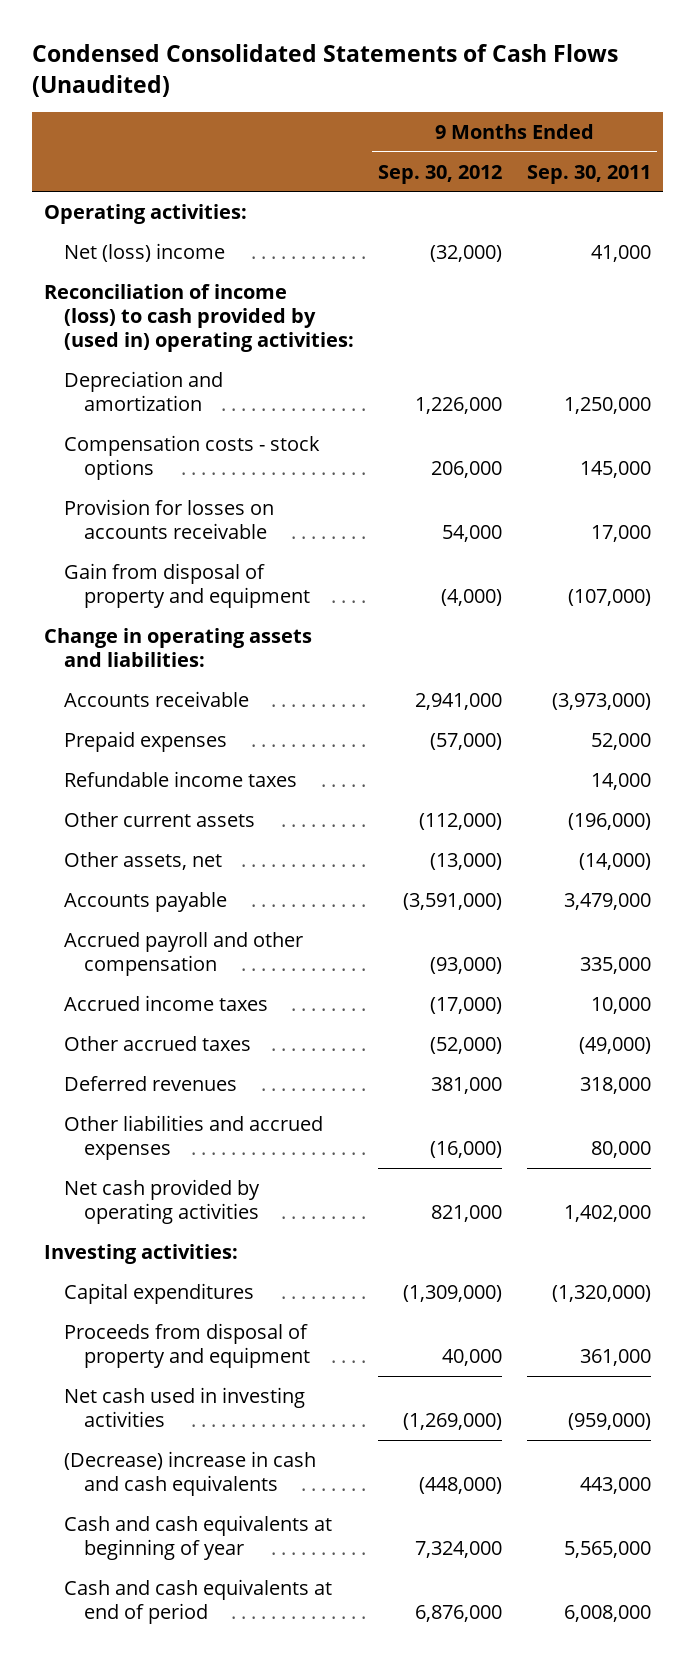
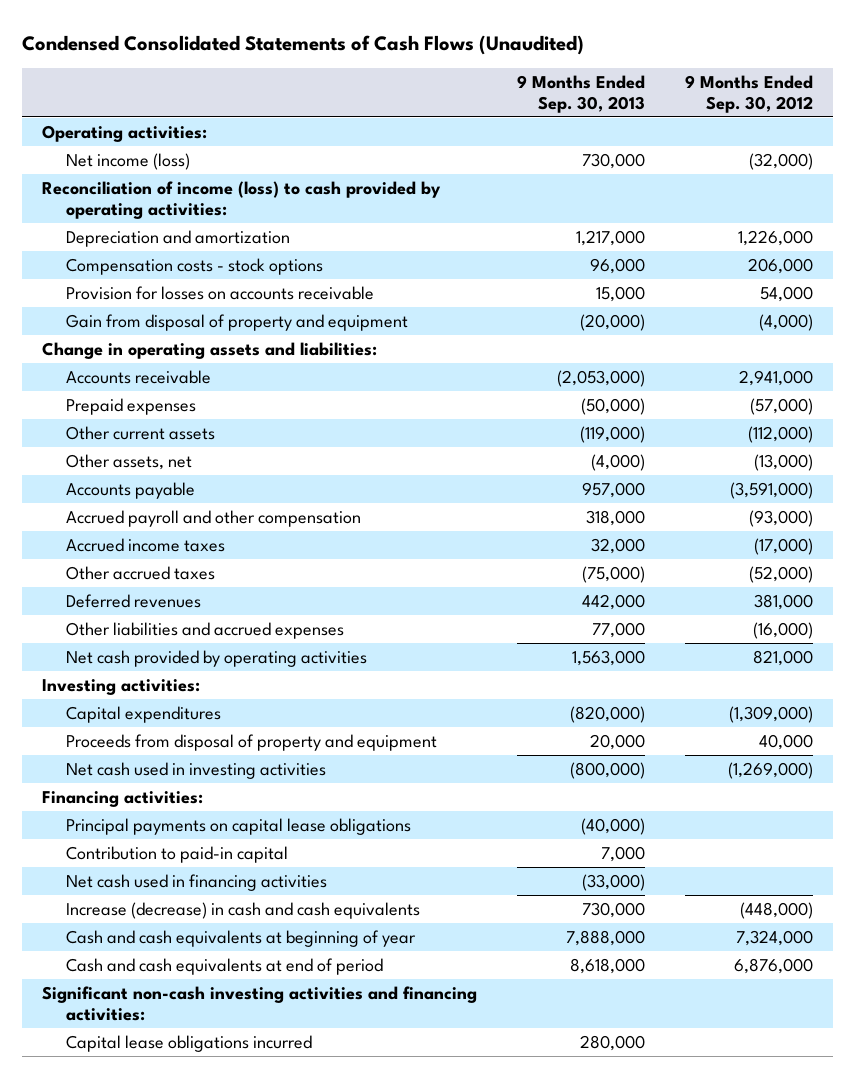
[526,164,651,184] Sep. 30, 2011 -> none
none -> [516,74,645,113] 9 Months Ended Sep. 30, 2013
[64,242,226,262] Net (loss) income -> [66,152,191,170] Net income (loss)
[44,283,355,353] Reconciliation of income (loss) to cash provided by (used in) operating activities: -> [42,180,442,219] Reconciliation of income (loss) to cash provided by operating activities:
[64,770,298,787] Refundable income taxes -> none
none -> [42,790,204,807] Financing activities:
none -> [66,817,412,835] Principal payments on capital lease obligations
none -> [66,845,289,863] Contribution to paid-in capital
none -> [66,873,328,891] Net cash used in financing activities
[64,1450,317,1496] (Decrease) increase in cash and cash equivalents -> [66,901,421,919] Increase (decrease) in cash and cash equivalents
none -> [42,985,478,1021] Significant non-cash investing activities and financing activities:
none -> [66,1034,313,1052] Capital lease obligations incurred

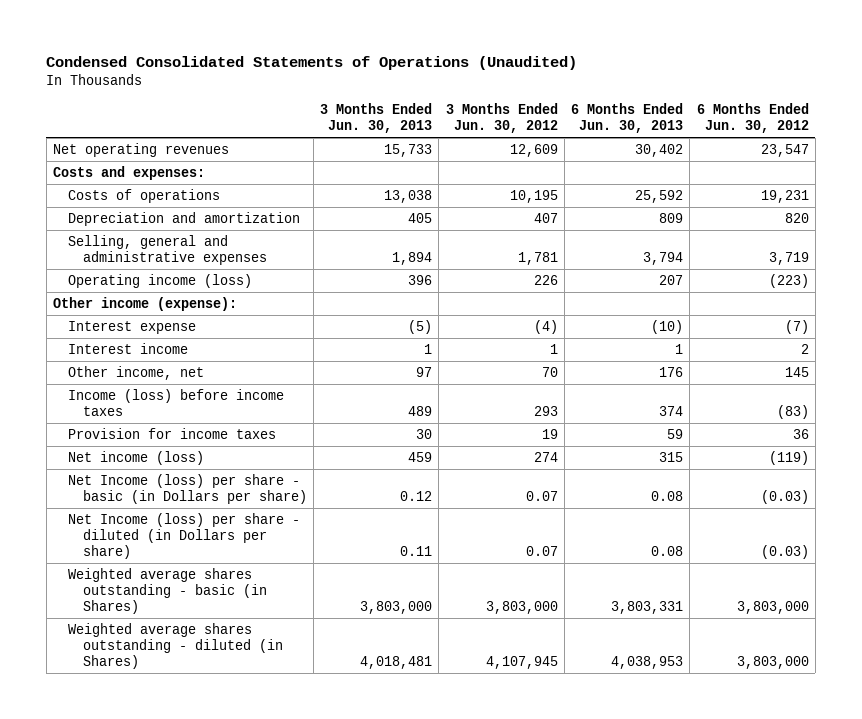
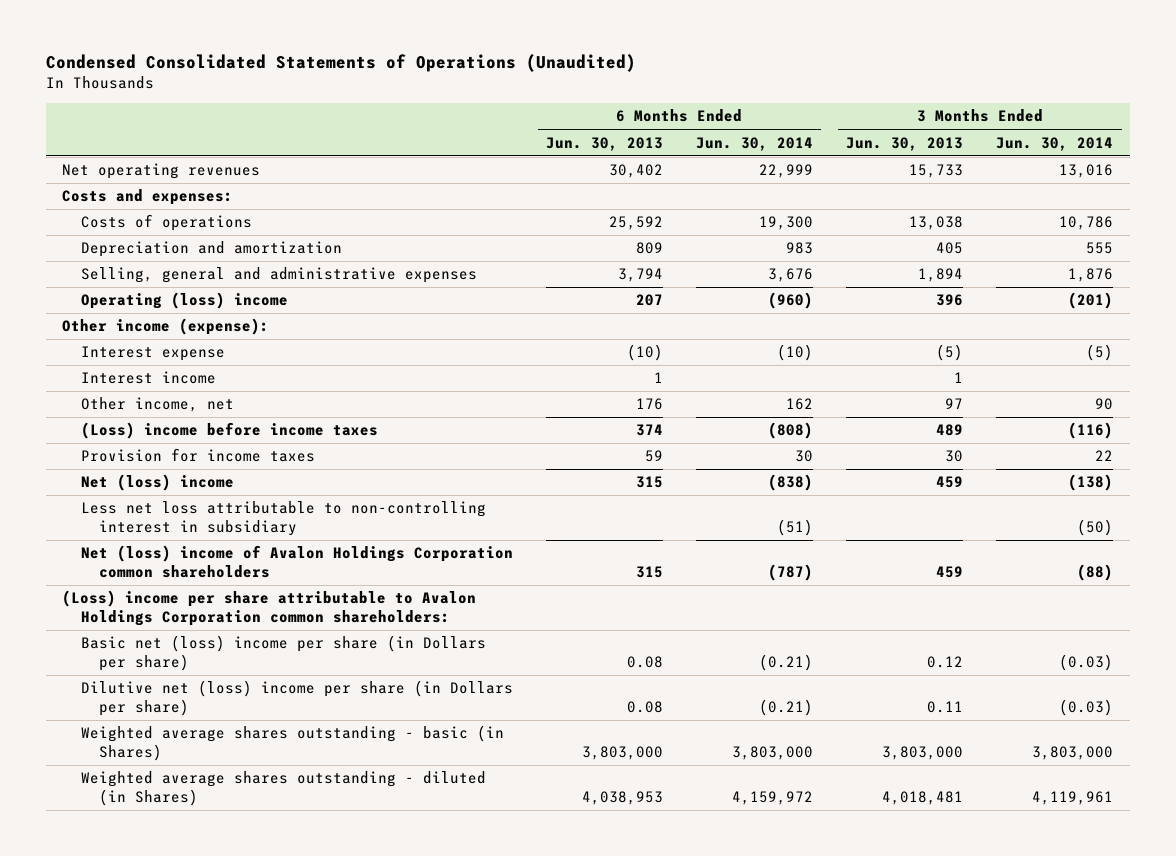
[445,103,558,134] 3 Months Ended Jun. 30, 2012 -> none
[696,103,809,134] 6 Months Ended Jun. 30, 2012 -> none
none -> [696,136,814,151] Jun. 30, 2014
none -> [996,136,1114,151] Jun. 30, 2014
[67,273,252,288] Operating income (loss) -> [80,292,288,310] Operating (loss) income
[67,388,284,416] Income (loss) before income taxes -> [80,422,378,440] (Loss) income before income taxes
[67,450,204,465] Net income (loss) -> [80,474,234,492] Net (loss) income
none -> [80,501,486,536] Less net loss attributable to non-controlling interest in subsidiary
none -> [80,545,513,578] Net (loss) income of Avalon Holdings Corporation common shareholders
none -> [62,590,477,626] (Loss) income per share attributable to Avalon Holdings Corporation common shareholders:
[67,473,307,504] Net Income (loss) per share - basic (in Dollars per share) -> [80,635,486,671] Basic net (loss) income per share (in Dollars per share)
[67,512,300,559] Net Income (loss) per share - diluted (in Dollars per share) -> [80,680,513,716] Dilutive net (loss) income per share (in Dollars per share)
[611,600,684,614] 3,803,331 -> [581,745,663,760] 3,803,000

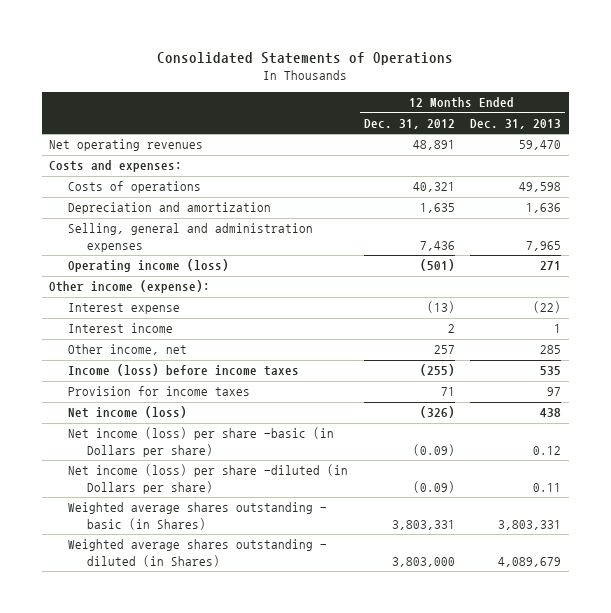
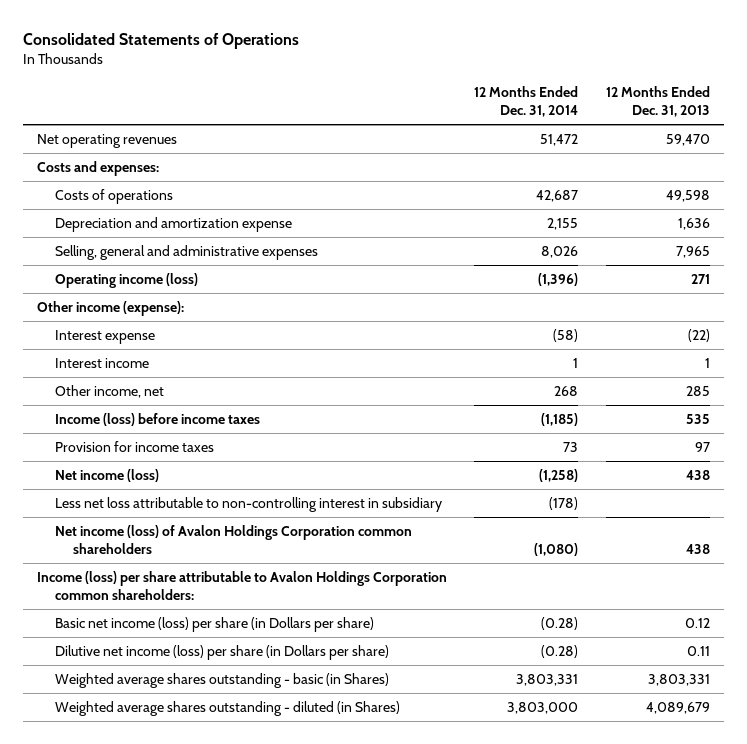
[363,119,455,130] Dec. 31, 2012 -> none
none -> [474,86,579,118] 12 Months Ended Dec. 31, 2014
[68,202,272,215] Depreciation and amortization -> [54,216,292,232] Depreciation and amortization expense
[68,223,314,252] Selling, general and administration expenses -> [54,244,318,260] Selling, general and administrative expenses
none -> [54,496,442,512] Less net loss attributable to non-controlling interest in subsidiary
none -> [54,524,412,555] Net income (loss) of Avalon Holdings Corporation common shareholders
none -> [36,570,447,601] Income (loss) per share attributable to Avalon Holdings Corporation common shareholders:
[68,427,335,457] Net income (loss) per share -basic (in Dollars per share) -> [54,616,374,632] Basic net income (loss) per share (in Dollars per share)
[68,464,349,494] Net income (loss) per share -diluted (in Dollars per share) -> [54,644,389,660] Dilutive net income (loss) per share (in Dollars per share)

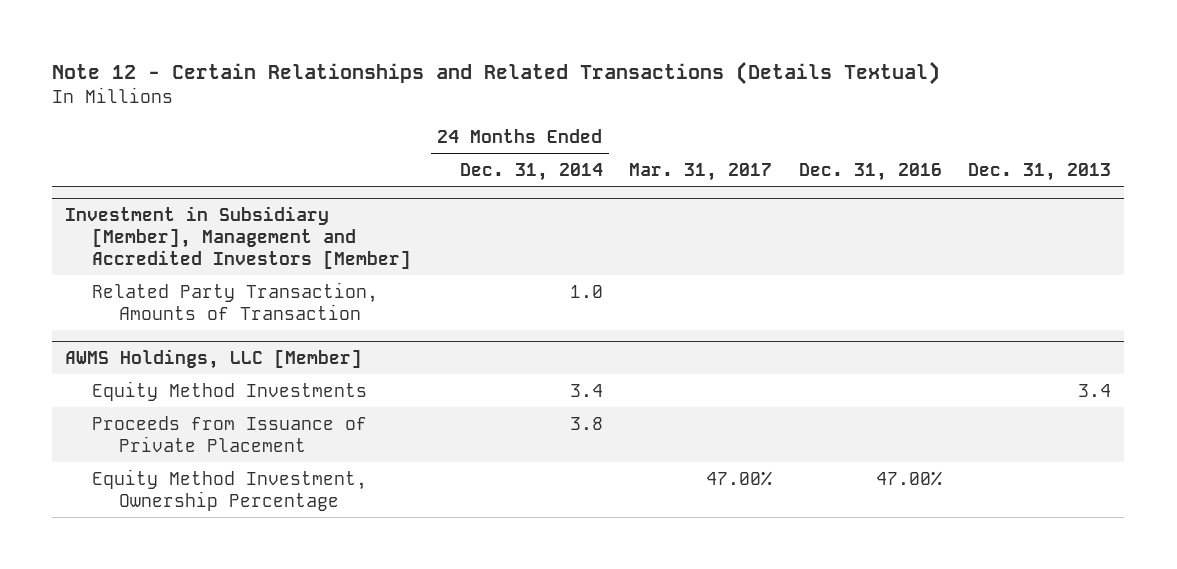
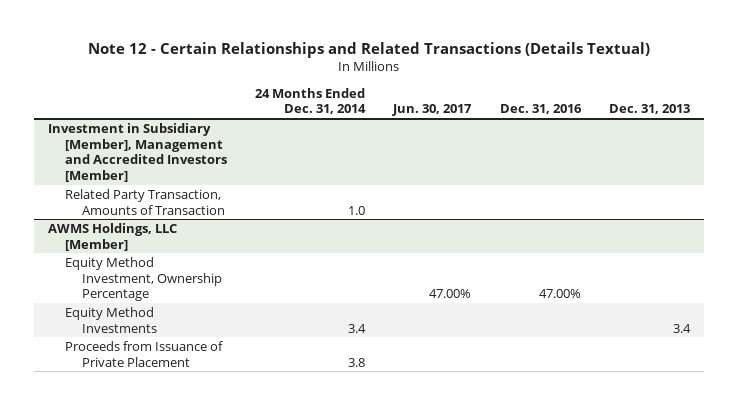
[629,162,773,181] Mar. 31, 2017 -> none
none -> [392,104,473,117] Jun. 30, 2017
[92,468,368,511] Equity Method Investment, Ownership Percentage -> [65,256,222,302] Equity Method Investment, Ownership Percentage

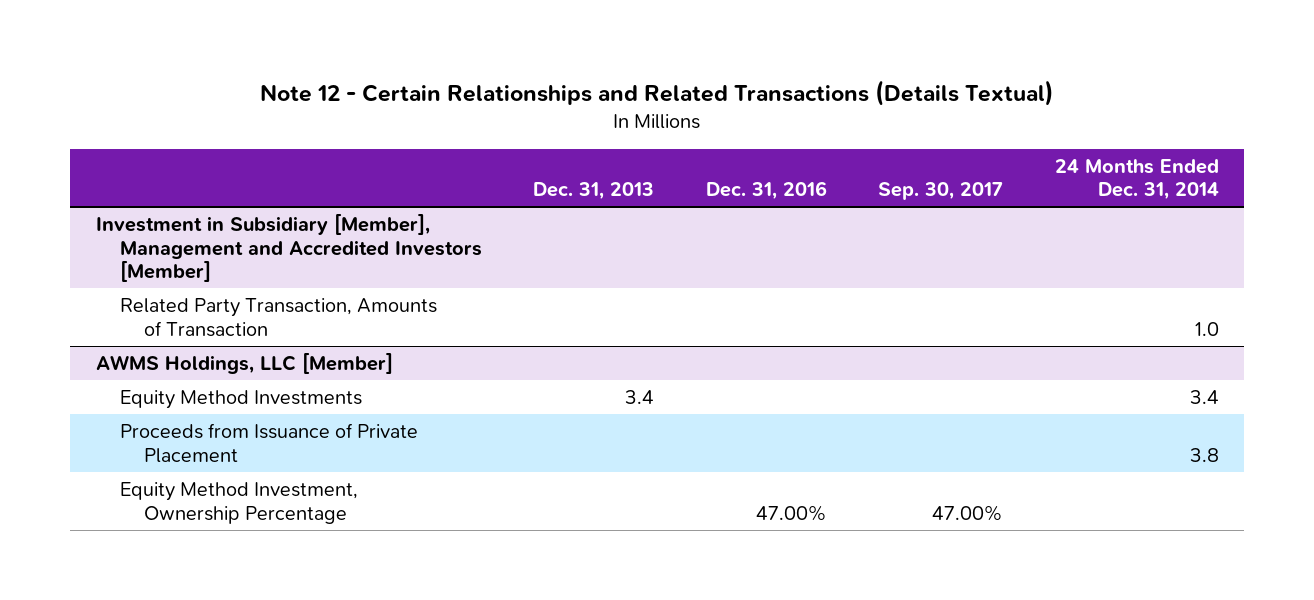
[392,104,473,117] Jun. 30, 2017 -> none
none -> [878,182,1004,201] Sep. 30, 2017
[65,256,222,302] Equity Method Investment, Ownership Percentage -> [119,481,358,524] Equity Method Investment, Ownership Percentage

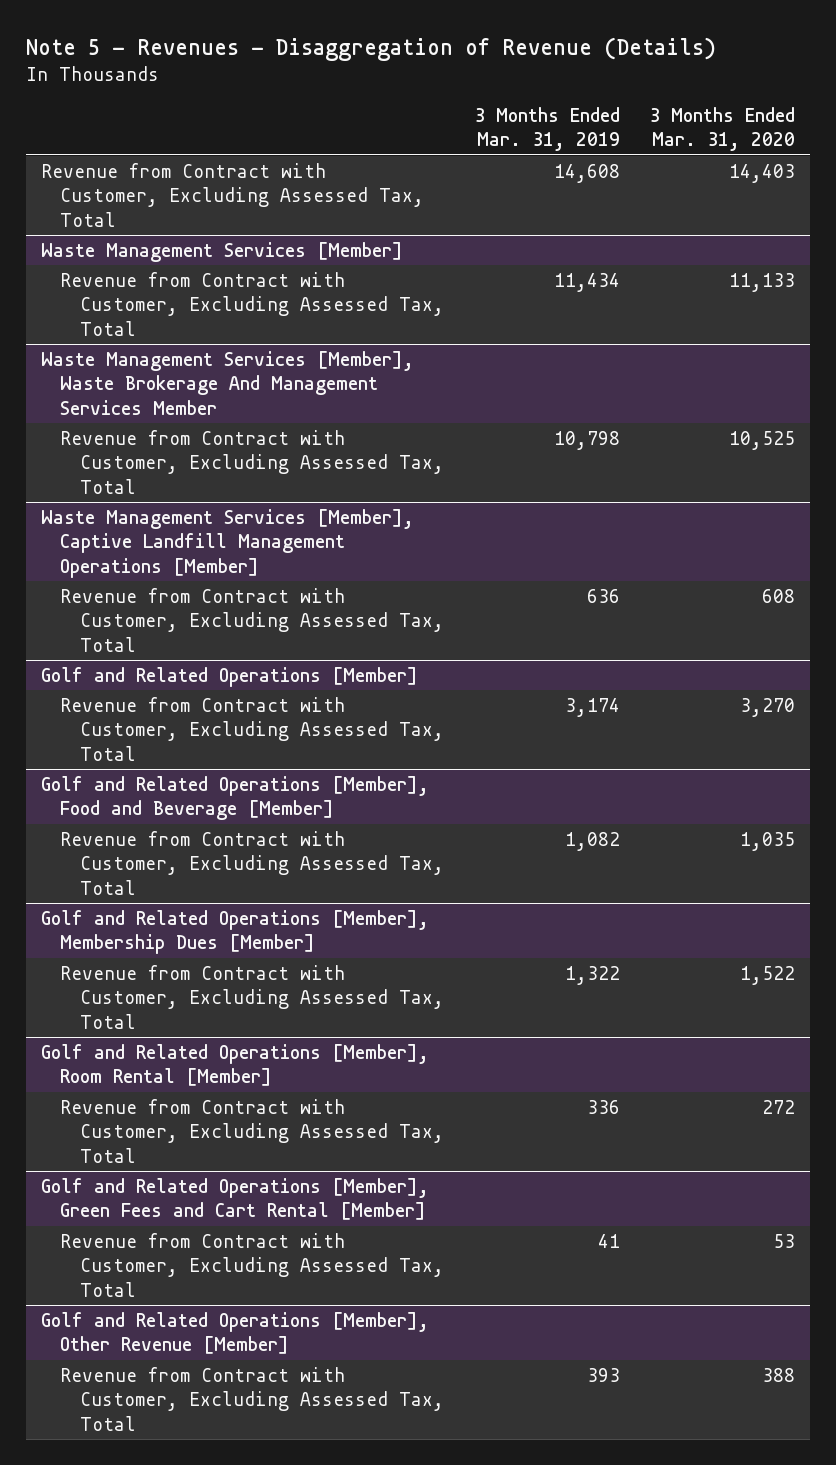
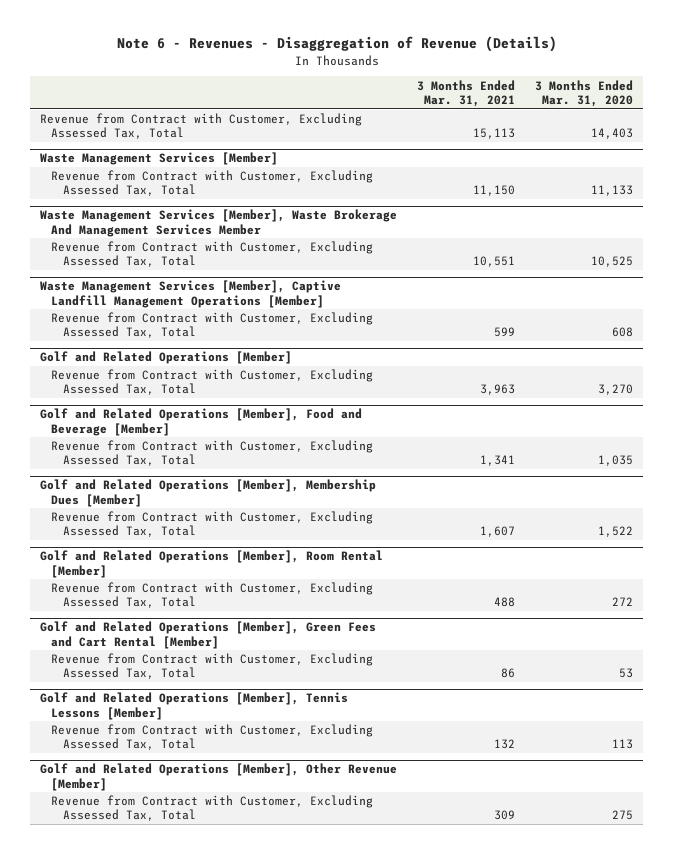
[25,37,716,62] Note 5 - Revenues - Disaggregation of Revenue (Details) -> [116,36,557,53] Note 6 - Revenues - Disaggregation of Revenue (Details)
[473,106,620,152] 3 Months Ended Mar. 31, 2019 -> none
none -> [417,79,516,107] 3 Months Ended Mar. 31, 2021
none -> [39,692,348,720] Golf and Related Operations [Member], Tennis Lessons [Member]
none -> [51,724,374,751] Revenue from Contract with Customer, Excluding Assessed Tax, Total
[762,1367,796,1382] 388 -> [612,810,634,821] 275

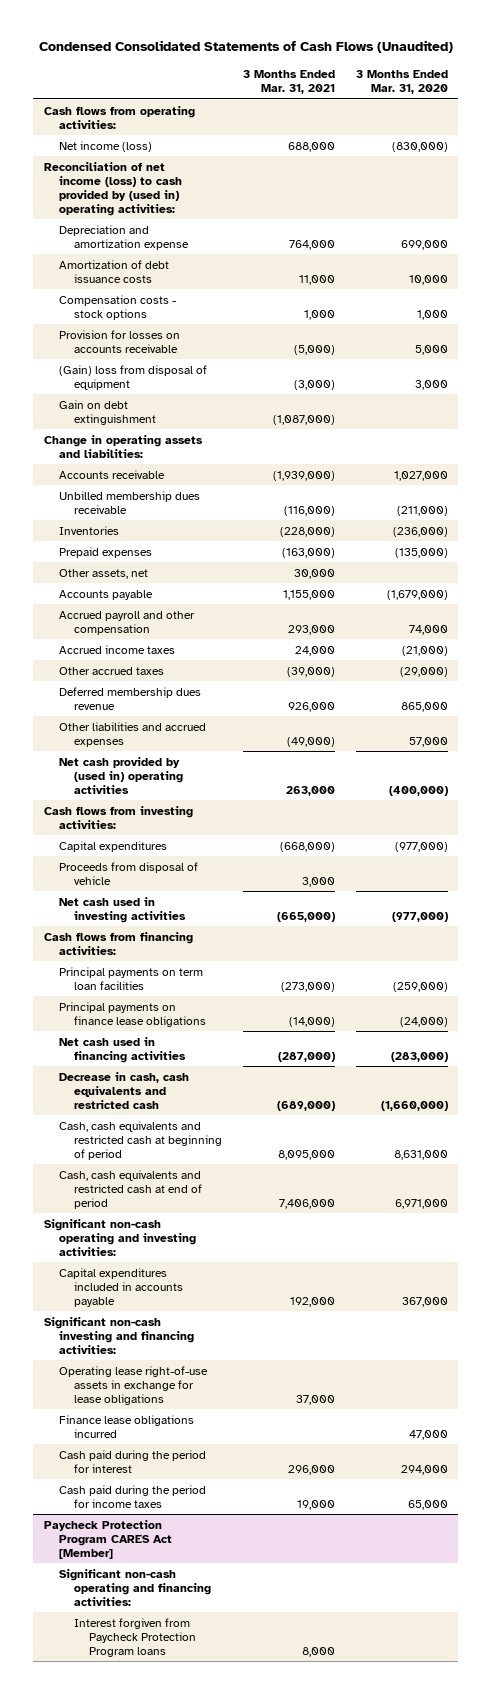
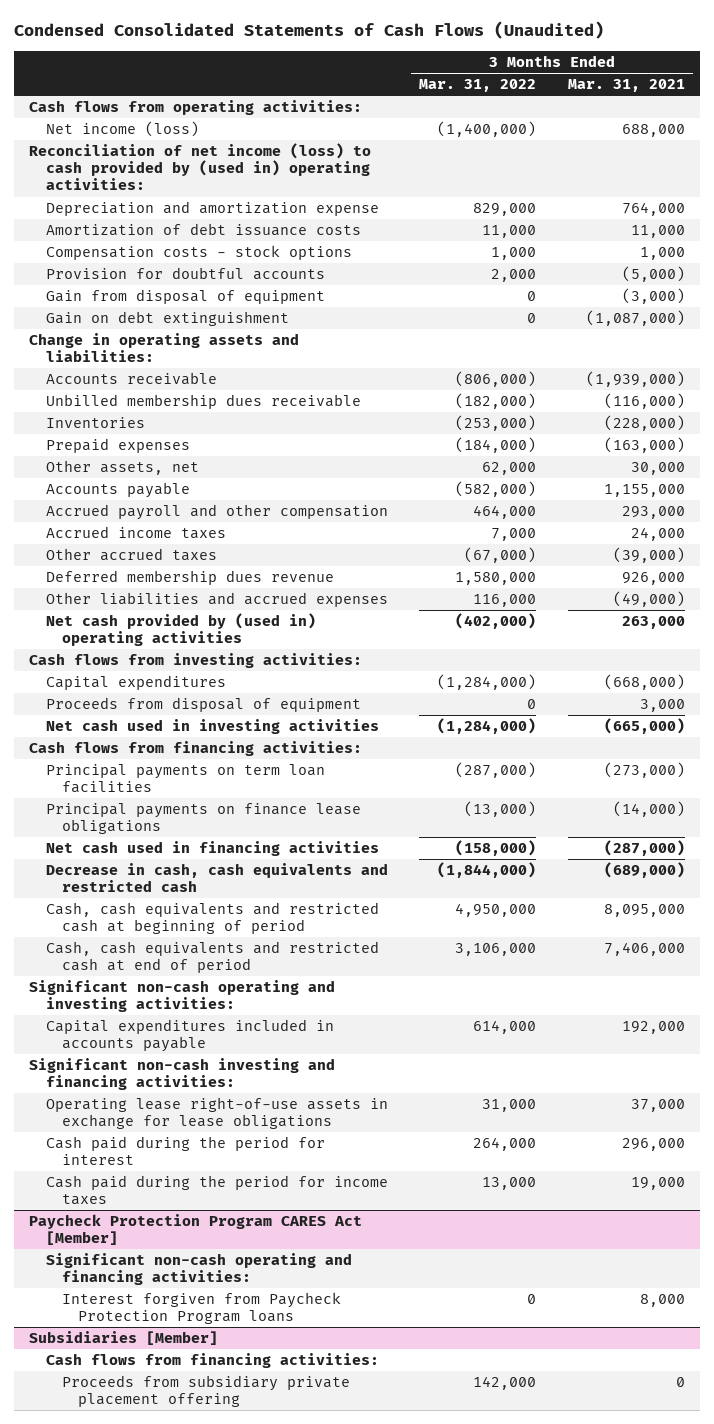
[355,70,448,95] 3 Months Ended Mar. 31, 2020 -> none
none -> [419,79,537,93] Mar. 31, 2022
[58,329,180,353] Provision for losses on accounts receivable -> [45,267,325,281] Provision for doubtful accounts
[58,364,207,390] (Gain) loss from disposal of equipment -> [45,289,325,305] Gain from disposal of equipment
[58,861,198,885] Proceeds from disposal of vehicle -> [45,697,361,713] Proceeds from disposal of equipment
[58,1414,194,1438] Finance lease obligations incurred -> none
none -> [29,1331,219,1346] Subsidiaries [Member]
none -> [45,1353,379,1369] Cash flows from financing activities:
none -> [62,1375,351,1408] Proceeds from subsidiary private placement offering

